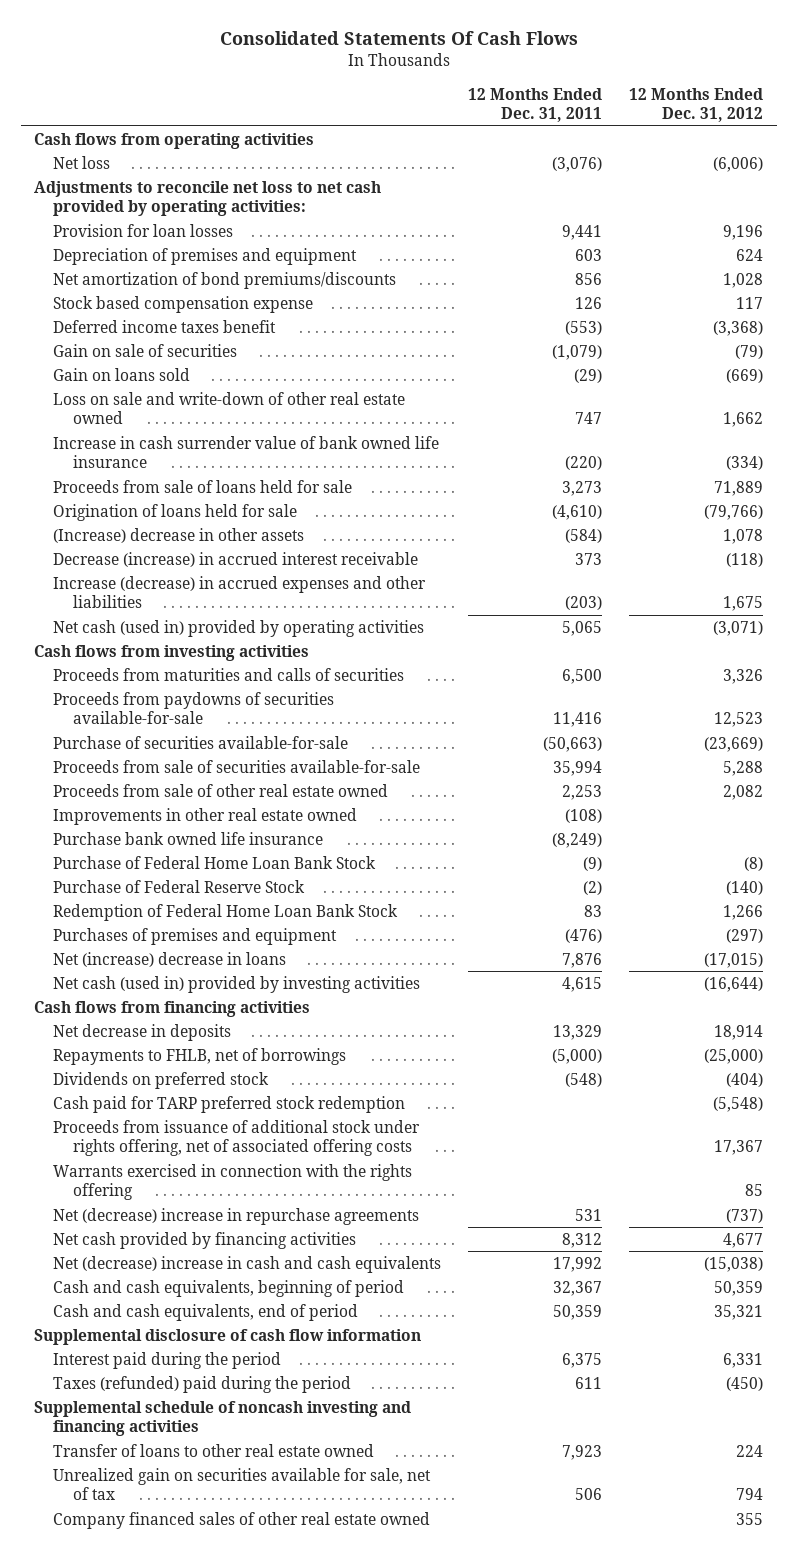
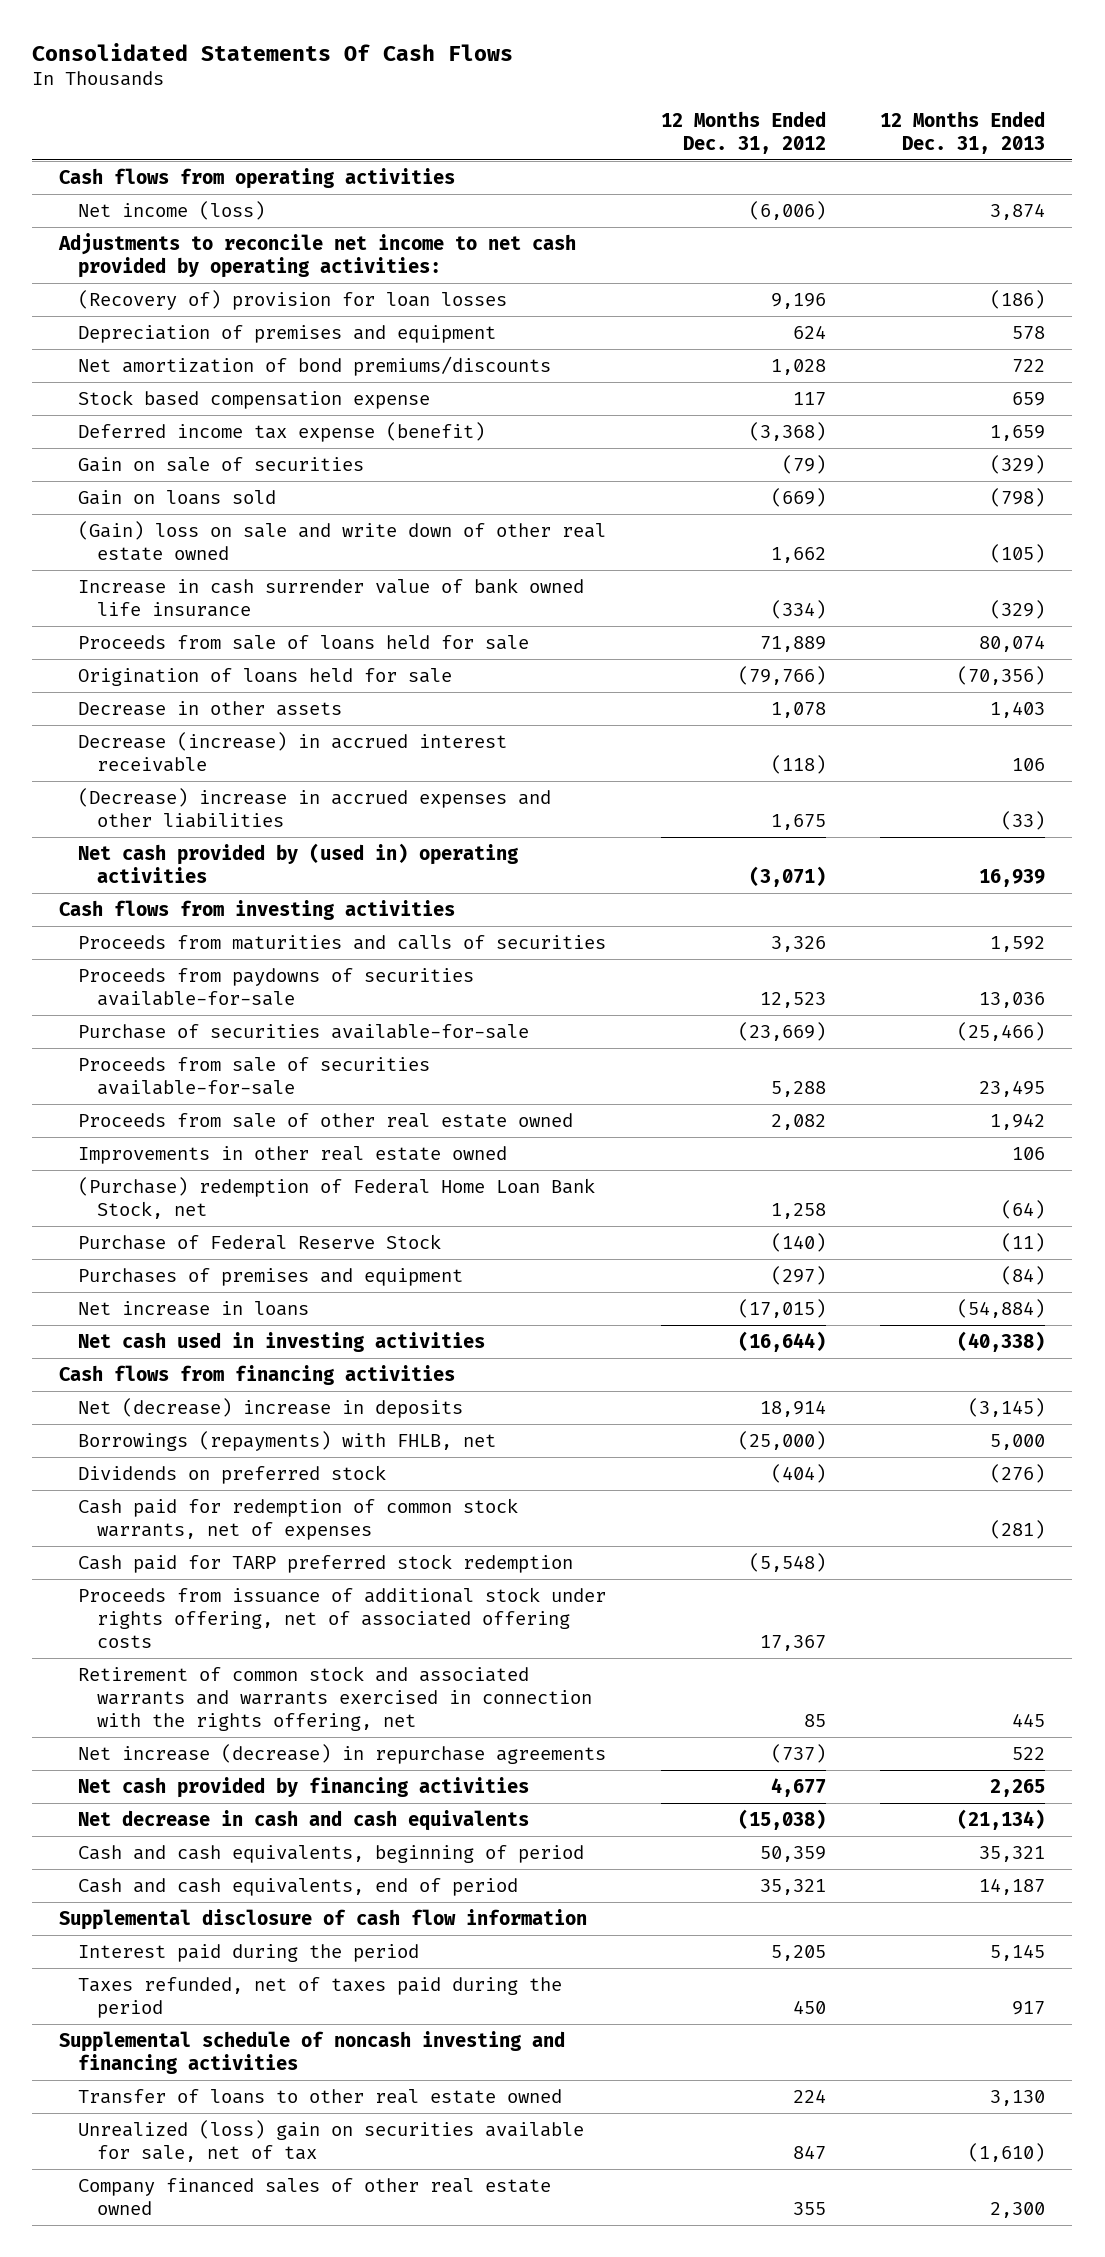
[468,87,603,123] 12 Months Ended Dec. 31, 2011 -> none
none -> [880,110,1046,154] 12 Months Ended Dec. 31, 2013
[53,155,111,169] Net loss -> [78,200,266,220] Net income (loss)
[34,180,382,217] Adjustments to reconcile net loss to net cash provided by operating activities: -> [58,232,577,279] Adjustments to reconcile net income to net cash provided by operating activities:
[53,223,234,237] Provision for loan losses -> [78,289,508,310] (Recovery of) provision for loan losses
[53,319,277,333] Deferred income taxes benefit -> [78,421,486,442] Deferred income tax expense (benefit)
[53,391,406,425] Loss on sale and write-down of other real estate owned -> [78,520,607,562] (Gain) loss on sale and write down of other real estate owned
[53,527,305,543] (Increase) decrease in other assets -> [78,700,343,716] Decrease in other assets
[53,575,427,609] Increase (decrease) in accrued expenses and other liabilities -> [78,787,552,829] (Decrease) increase in accrued expenses and other liabilities
[53,619,425,637] Net cash (used in) provided by operating activities -> [78,842,519,884] Net cash provided by (used in) operating activities
[53,831,324,845] Purchase bank owned life insurance -> none
[53,855,377,869] Purchase of Federal Home Loan Bank Stock -> [78,1176,596,1220] (Purchase) redemption of Federal Home Loan Bank Stock, net
[744,856,764,871] (8) -> [770,1203,826,1220] 1,258
[53,903,399,921] Redemption of Federal Home Loan Bank Stock -> none
[53,951,287,967] Net (increase) decrease in loans -> [78,1300,310,1316] Net increase in loans
[53,975,421,993] Net cash (used in) provided by investing activities -> [78,1331,486,1352] Net cash used in investing activities
[53,1023,232,1041] Net decrease in deposits -> [78,1397,464,1418] Net (decrease) increase in deposits
[53,1047,347,1065] Repayments to FHLB, net of borrowings -> [78,1430,497,1451] Borrowings (repayments) with FHLB, net
none -> [78,1497,519,1541] Cash paid for redemption of common stock warrants, net of expenses
[53,1163,413,1201] Warrants exercised in connection with the rights offering -> [78,1665,593,1732] Retirement of common stock and associated warrants and warrants exercised in connection with the rights offering, net
[53,1207,420,1225] Net (decrease) increase in repurchase agreements -> [78,1743,607,1764] Net increase (decrease) in repurchase agreements
[53,1255,442,1273] Net (decrease) increase in cash and cash equivalents -> [78,1809,530,1831] Net decrease in cash and cash equivalents
[723,1352,764,1368] 6,331 -> [770,1944,826,1961] 5,205
[53,1375,352,1393] Taxes (refunded) paid during the period -> [78,1976,563,2019] Taxes refunded, net of taxes paid during the period
[726,1376,764,1391] (450) -> [792,2000,826,2015] 450
[53,1467,432,1501] Unrealized gain on securities available for sale, net of tax -> [78,2119,585,2163] Unrealized (loss) gain on securities available for sale, net of tax
[736,1488,764,1501] 794 -> [792,2145,826,2160] 847

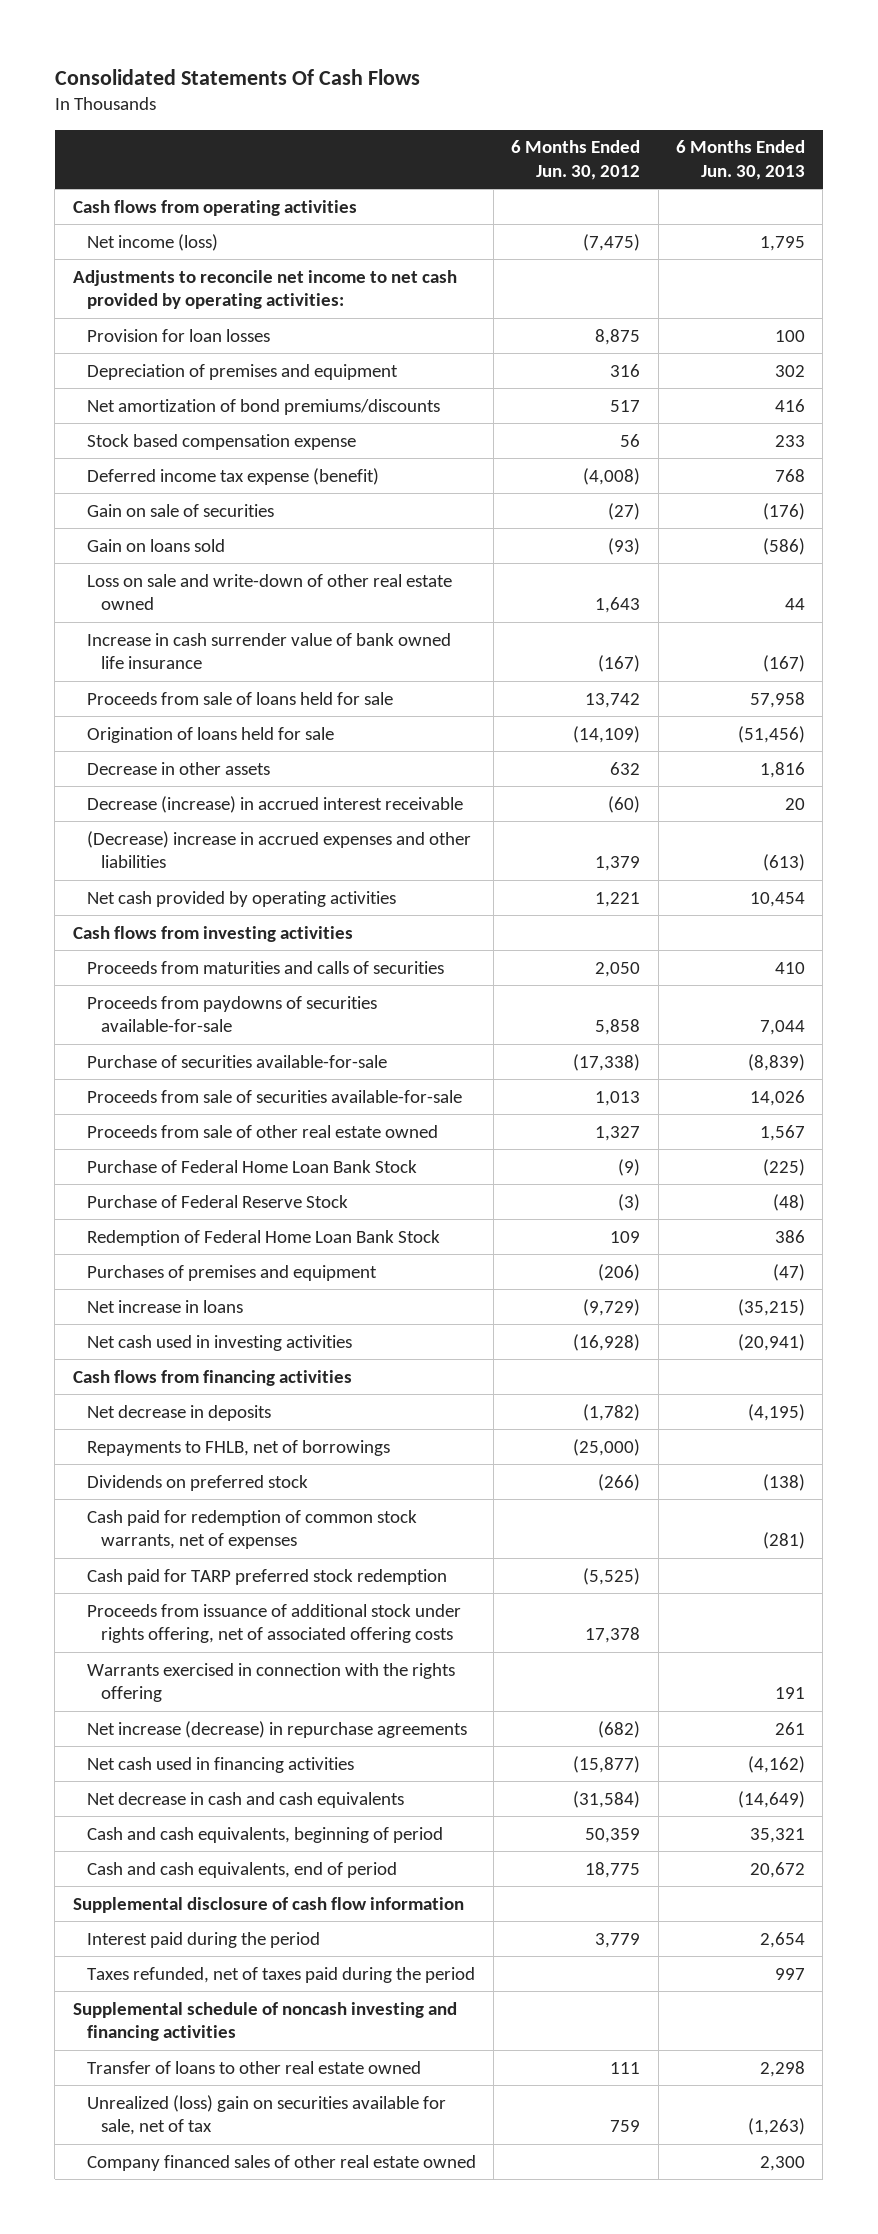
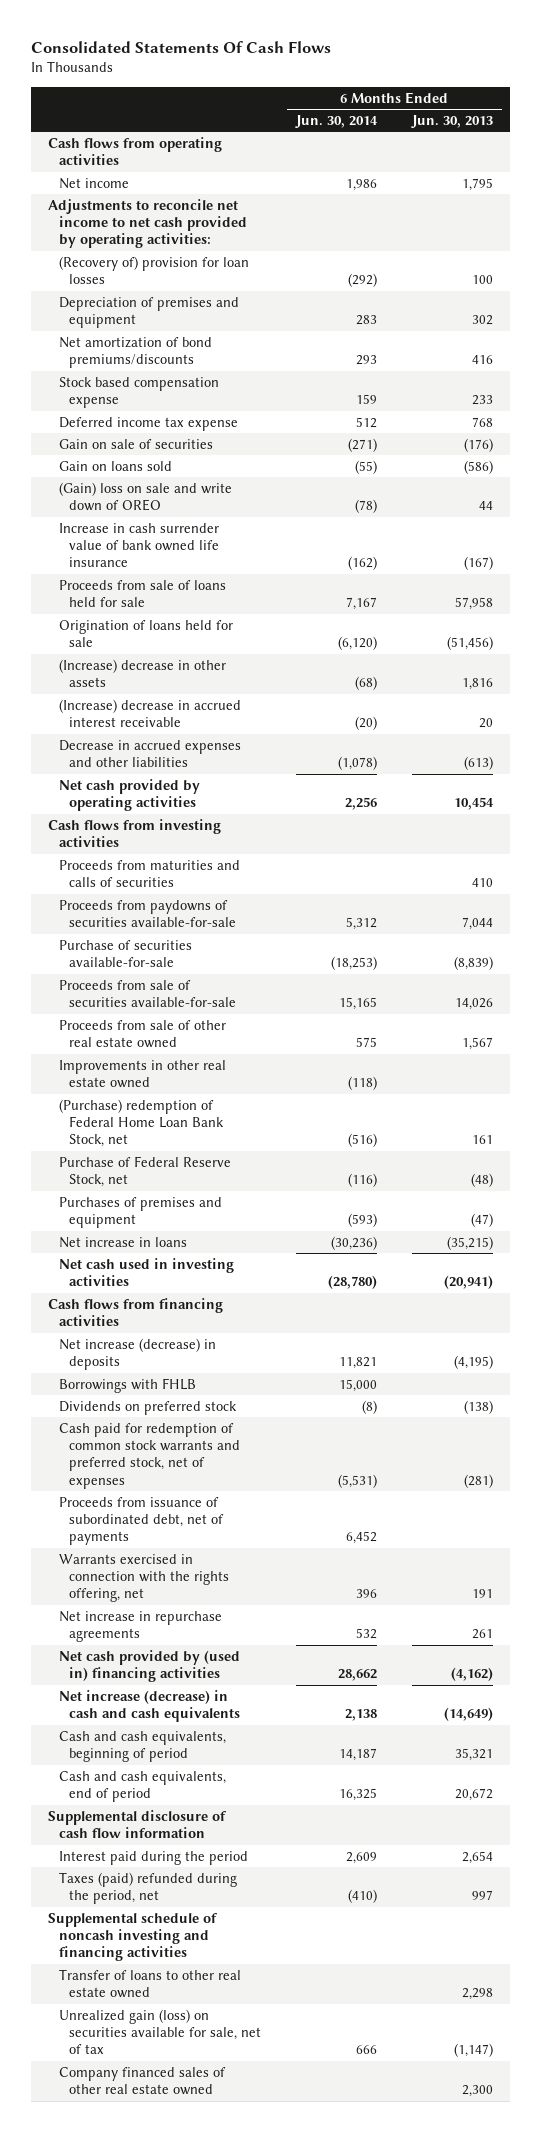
[511,140,641,181] 6 Months Ended Jun. 30, 2012 -> none
none -> [294,114,378,128] Jun. 30, 2014
[86,233,218,251] Net income (loss) -> [58,177,129,189] Net income
[86,328,270,342] Provision for loan losses -> [58,255,249,285] (Recovery of) provision for loan losses
[86,467,379,485] Deferred income tax expense (benefit) -> [58,416,238,431] Deferred income tax expense
[86,573,452,611] Loss on sale and write-down of other real estate owned -> [58,481,232,512] (Gain) loss on sale and write down of OREO
[86,761,270,775] Decrease in other assets -> [58,658,226,688] (Increase) decrease in other assets
[86,795,463,813] Decrease (increase) in accrued interest receivable -> [58,698,241,728] (Increase) decrease in accrued interest receivable
[86,830,471,869] (Decrease) increase in accrued expenses and other liabilities -> [58,739,241,768] Decrease in accrued expenses and other liabilities
[86,1229,440,1246] Redemption of Federal Home Loan Bank Stock -> none
none -> [58,1059,226,1089] Improvements in other real estate owned
[86,1159,417,1173] Purchase of Federal Home Loan Bank Stock -> [58,1098,224,1148] (Purchase) redemption of Federal Home Loan Bank Stock, net
[762,1158,805,1176] (225) -> [471,1135,493,1145] 161
[86,1194,348,1208] Purchase of Federal Reserve Stock -> [58,1155,231,1188] Purchase of Federal Reserve Stock, net
[86,1404,271,1421] Net decrease in deposits -> [58,1337,216,1371] Net increase (decrease) in deposits
[86,1439,390,1456] Repayments to FHLB, net of borrowings -> [58,1377,196,1393] Borrowings with FHLB
[86,1568,447,1585] Cash paid for TARP preferred stock redemption -> none
[86,1603,461,1644] Proceeds from issuance of additional stock under rights offering, net of associated offering costs -> none
[86,1509,417,1550] Cash paid for redemption of common stock warrants, net of expenses -> [58,1422,240,1489] Cash paid for redemption of common stock warrants and preferred stock, net of expenses
none -> [58,1496,224,1546] Proceeds from issuance of subordinated debt, net of payments
[86,1662,455,1703] Warrants exercised in connection with the rights offering -> [58,1553,229,1603] Warrants exercised in connection with the rights offering, net
[86,1720,467,1738] Net increase (decrease) in repurchase agreements -> [58,1610,222,1643] Net increase in repurchase agreements
[86,1756,354,1773] Net cash used in financing activities -> [58,1649,240,1683] Net cash provided by (used in) financing activities
[86,1791,404,1808] Net decrease in cash and cash equivalents -> [58,1689,240,1723] Net increase (decrease) in cash and cash equivalents
[86,1966,475,1983] Taxes refunded, net of taxes paid during the period -> [58,1871,237,1905] Taxes (paid) refunded during the period, net
[86,2094,446,2136] Unrealized (loss) gain on securities available for sale, net of tax -> [58,2008,261,2055] Unrealized gain (loss) on securities available for sale, net of tax
[747,2118,805,2136] (1,263) -> [453,2043,493,2058] (1,147)

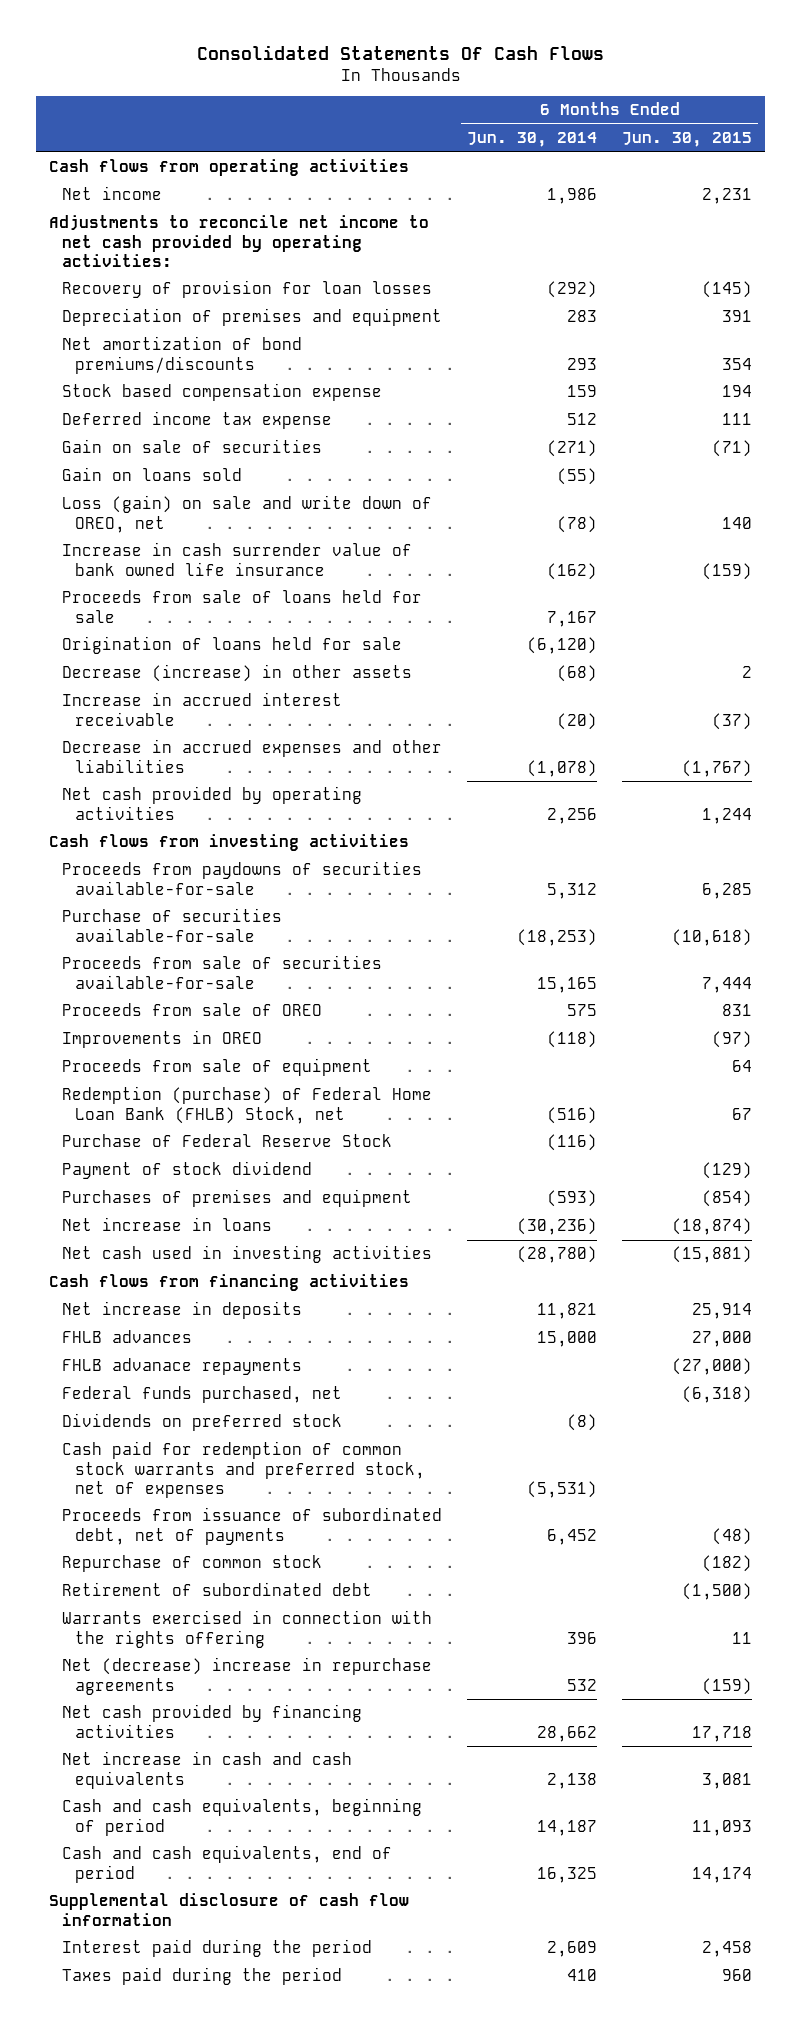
[410,114,493,128] Jun. 30, 2013 -> none
none -> [622,132,753,148] Jun. 30, 2015
[58,255,249,285] (Recovery of) provision for loan losses -> [62,280,433,299] Recovery of provision for loan losses
[58,481,232,512] (Gain) loss on sale and write down of OREO -> [62,495,433,533] Loss (gain) on sale and write down of OREO, net
[58,658,226,688] (Increase) decrease in other assets -> [62,664,413,683] Decrease (increase) in other assets
[58,698,241,728] (Increase) decrease in accrued interest receivable -> [62,692,343,726] Increase in accrued interest receivable
[58,859,240,888] Proceeds from maturities and calls of securities -> none
[58,1019,226,1049] Proceeds from sale of other real estate owned -> [62,1003,323,1017] Proceeds from sale of OREO
[58,1059,226,1089] Improvements in other real estate owned -> [62,1030,263,1049] Improvements in OREO
none -> [62,1058,373,1077] Proceeds from sale of equipment
[58,1098,224,1148] (Purchase) redemption of Federal Home Loan Bank Stock, net -> [62,1086,433,1124] Redemption (purchase) of Federal Home Loan Bank (FHLB) Stock, net
[58,1155,231,1188] Purchase of Federal Reserve Stock, net -> [62,1134,393,1148] Purchase of Federal Reserve Stock
none -> [62,1161,313,1180] Payment of stock dividend
[58,1377,196,1393] Borrowings with FHLB -> none
[58,1337,216,1371] Net increase (decrease) in deposits -> [62,1301,303,1320] Net increase in deposits
none -> [62,1330,193,1344] FHLB advances
none -> [62,1358,303,1376] FHLB advanace repayments
none -> [62,1386,343,1404] Federal funds purchased, net
none -> [62,1555,323,1573] Repurchase of common stock
none -> [62,1582,373,1597] Retirement of subordinated debt
[58,1553,229,1603] Warrants exercised in connection with the rights offering, net -> [62,1610,433,1648] Warrants exercised in connection with the rights offering
[58,1610,222,1643] Net increase in repurchase agreements -> [62,1657,433,1695] Net (decrease) increase in repurchase agreements
[58,1649,240,1683] Net cash provided by (used in) financing activities -> [62,1704,363,1738] Net cash provided by financing activities
[58,1689,240,1723] Net increase (decrease) in cash and cash equivalents -> [62,1751,353,1789] Net increase in cash and cash equivalents
[48,1912,219,1962] Supplemental schedule of noncash investing and financing activities -> none
[58,1968,241,1999] Transfer of loans to other real estate owned -> none
[58,2008,261,2055] Unrealized gain (loss) on securities available for sale, net of tax -> none
[58,2066,226,2096] Company financed sales of other real estate owned -> none
[58,1871,237,1905] Taxes (paid) refunded during the period, net -> [62,1967,343,1986] Taxes paid during the period
[347,1889,377,1904] (410) -> [567,1969,598,1982] 410

